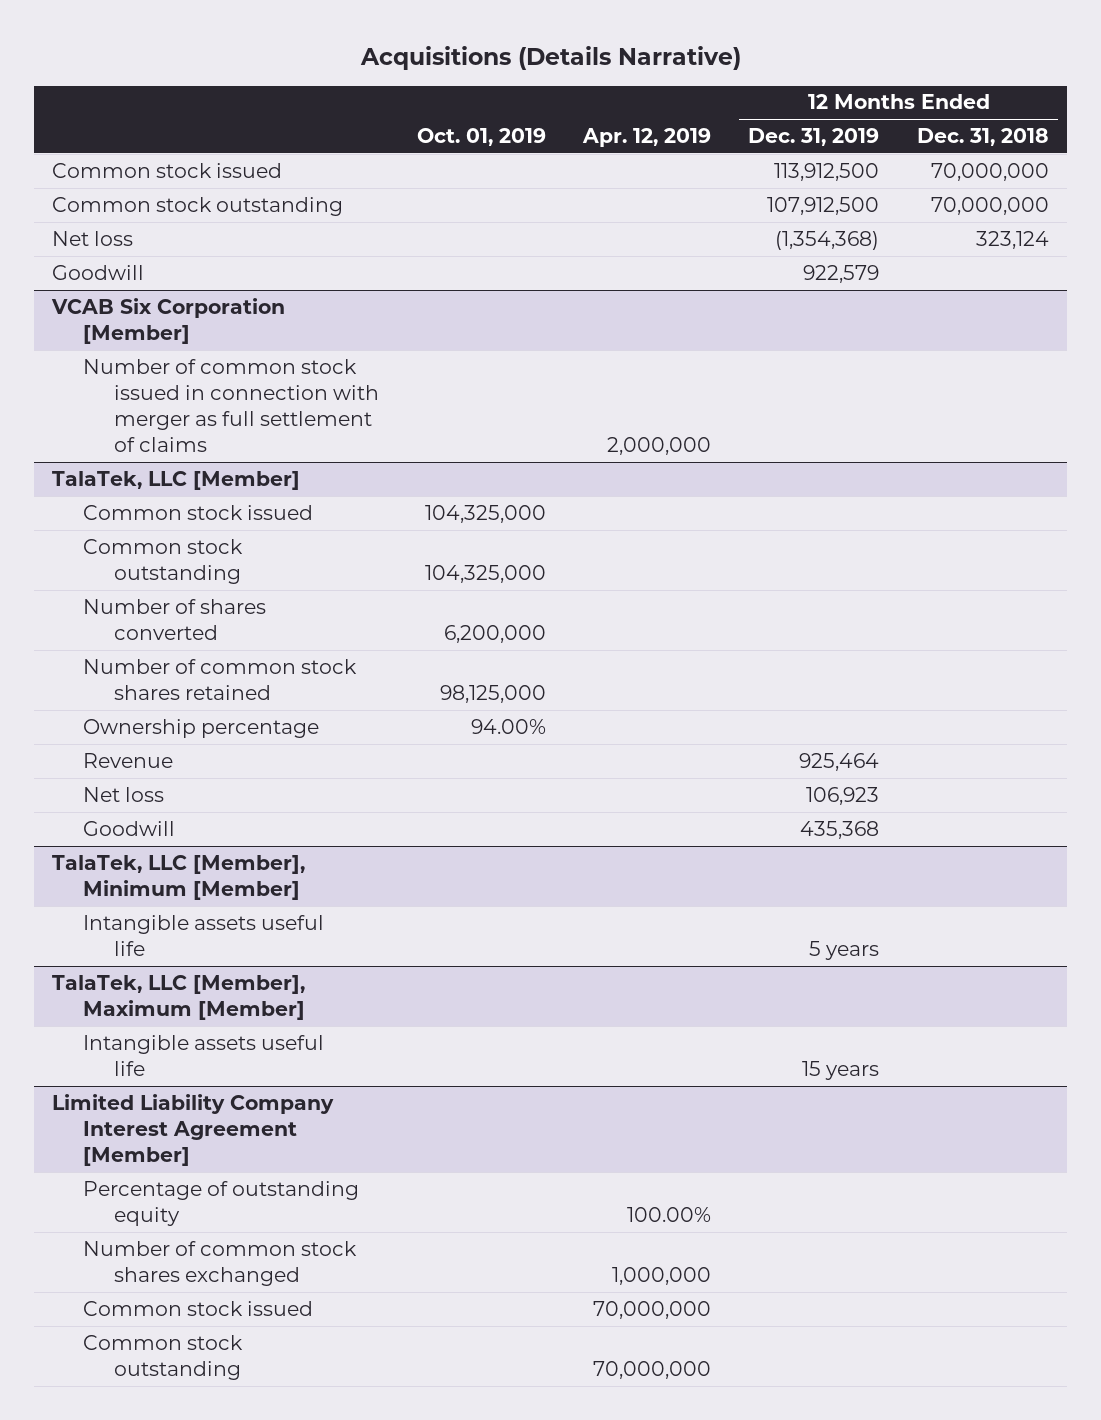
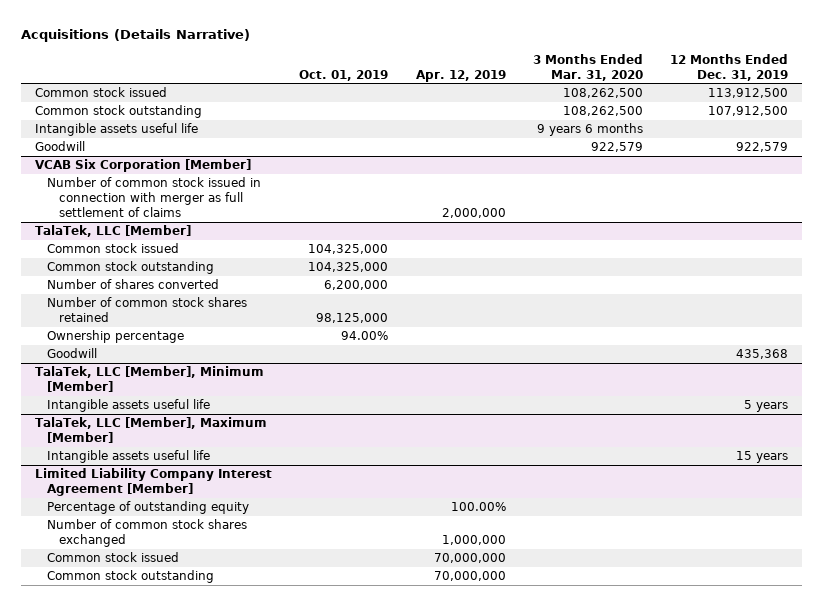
[916,127,1049,146] Dec. 31, 2018 -> none
none -> [532,53,643,81] 3 Months Ended Mar. 31, 2020
[52,230,134,246] Net loss -> none
none -> [35,123,199,137] Intangible assets useful life
[83,752,174,768] Revenue -> none
[83,786,165,802] Net loss -> none

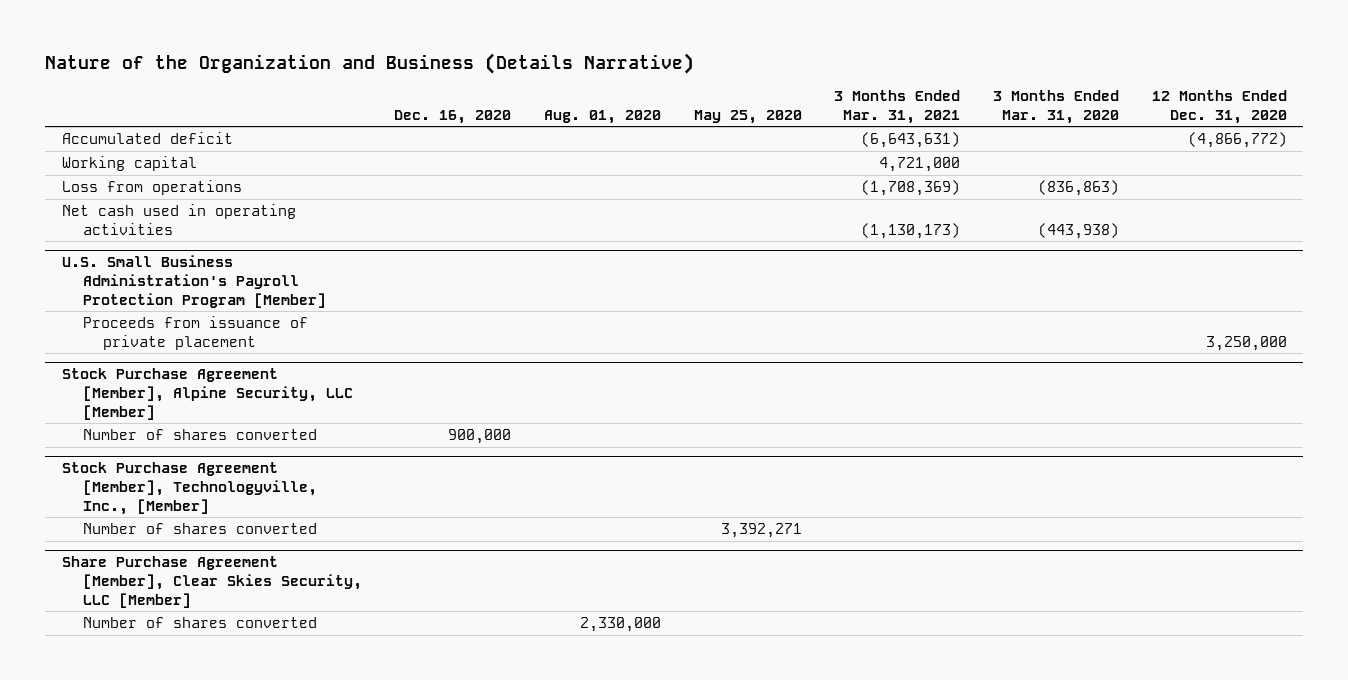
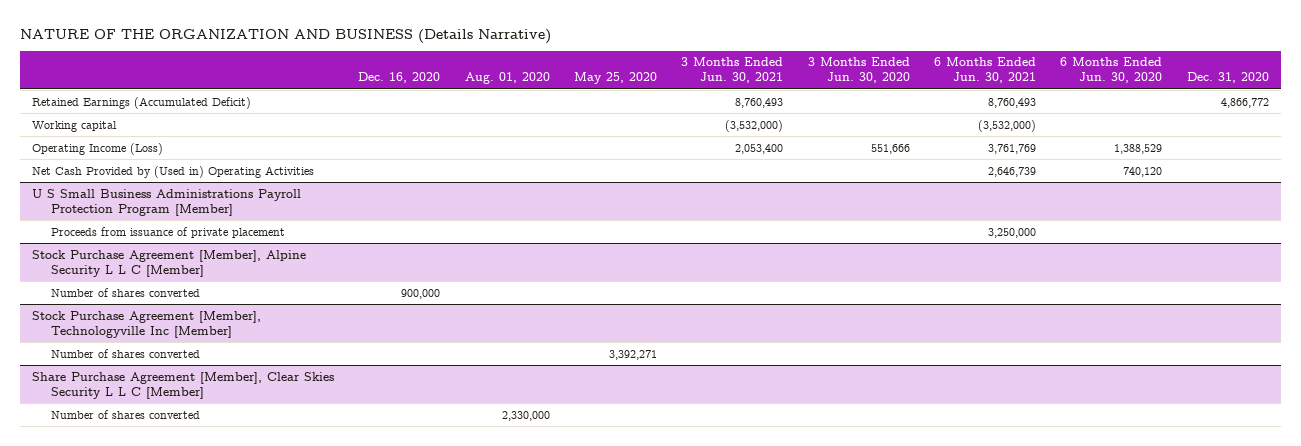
[45,52,695,74] Nature of the Organization and Business (Details Narrative) -> [19,28,551,44] NATURE OF THE ORGANIZATION AND BUSINESS (Details Narrative)
[834,90,961,124] 3 Months Ended Mar. 31, 2021 -> none
[992,90,1119,124] 3 Months Ended Mar. 31, 2020 -> none
[1151,90,1287,124] 12 Months Ended Dec. 31, 2020 -> none
none -> [681,57,784,84] 3 Months Ended Jun. 30, 2021
none -> [807,57,910,84] 3 Months Ended Jun. 30, 2020
none -> [933,57,1036,84] 6 Months Ended Jun. 30, 2021
none -> [1060,57,1163,84] 6 Months Ended Jun. 30, 2020
none -> [1186,72,1269,84] Dec. 31, 2020
[61,132,233,145] Accumulated deficit -> [32,96,252,109] Retained Earnings (Accumulated Deficit)
[61,180,242,196] Loss from operations -> [32,142,164,155] Operating Income (Loss)
[61,204,296,235] Net cash used in operating activities -> [32,165,315,178] Net Cash Provided by (Used in) Operating Activities
[61,255,326,308] U.S. Small Business Administration's Payroll Protection Program [Member] -> [32,188,302,216] U S Small Business Administrations Payroll Protection Program [Member]
[61,368,353,420] Stock Purchase Agreement [Member], Alpine Security, LLC [Member] -> [32,249,307,277] Stock Purchase Agreement [Member], Alpine Security L L C [Member]
[61,462,317,515] Stock Purchase Agreement [Member], Technologyville, Inc., [Member] -> [32,310,262,338] Stock Purchase Agreement [Member], Technologyville Inc [Member]
[61,556,362,608] Share Purchase Agreement [Member], Clear Skies Security, LLC [Member] -> [32,371,335,399] Share Purchase Agreement [Member], Clear Skies Security L L C [Member]

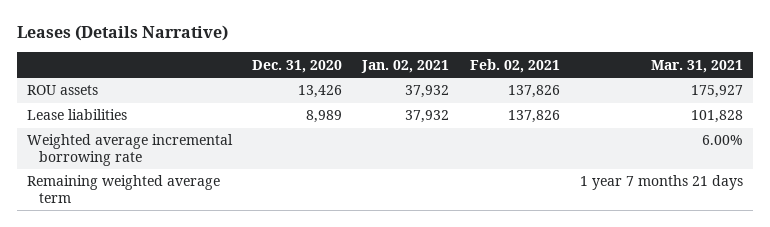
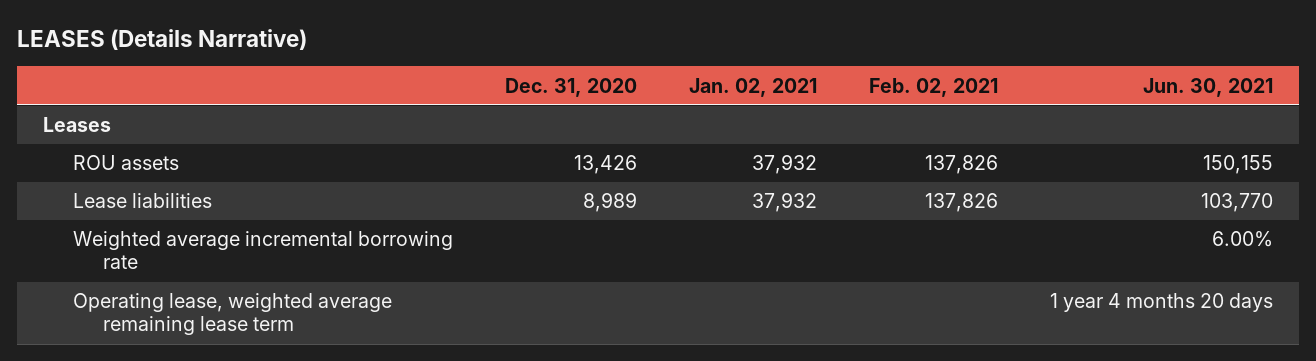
[16,25,228,42] Leases (Details Narrative) -> [16,28,307,50] LEASES (Details Narrative)
[650,59,743,73] Mar. 31, 2021 -> none
none -> [1143,77,1274,97] Jun. 30, 2021
none -> [42,117,111,133] Leases
[26,175,220,203] Remaining weighted average term -> [72,293,392,336] Operating lease, weighted average remaining lease term

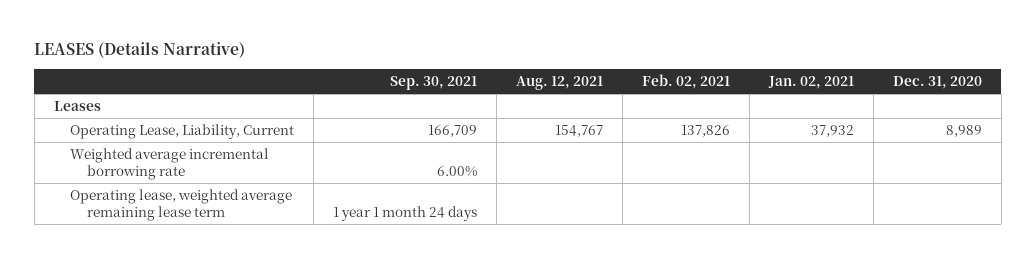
[1143,77,1274,97] Jun. 30, 2021 -> none
none -> [390,75,478,90] Sep. 30, 2021
none -> [516,75,604,90] Aug. 12, 2021
[72,155,179,171] ROU assets -> none
[72,193,212,209] Lease liabilities -> [70,124,295,140] Operating Lease, Liability, Current

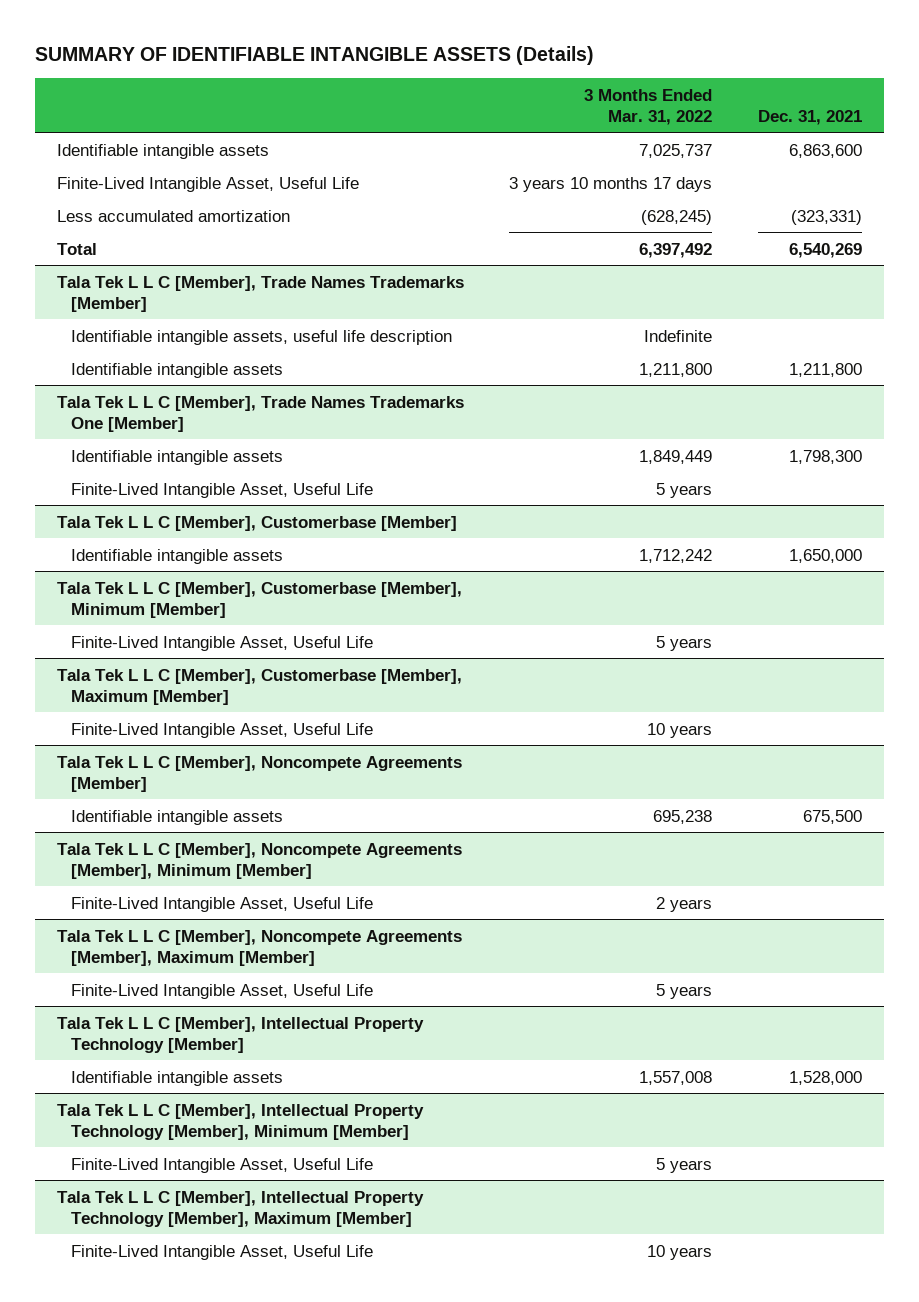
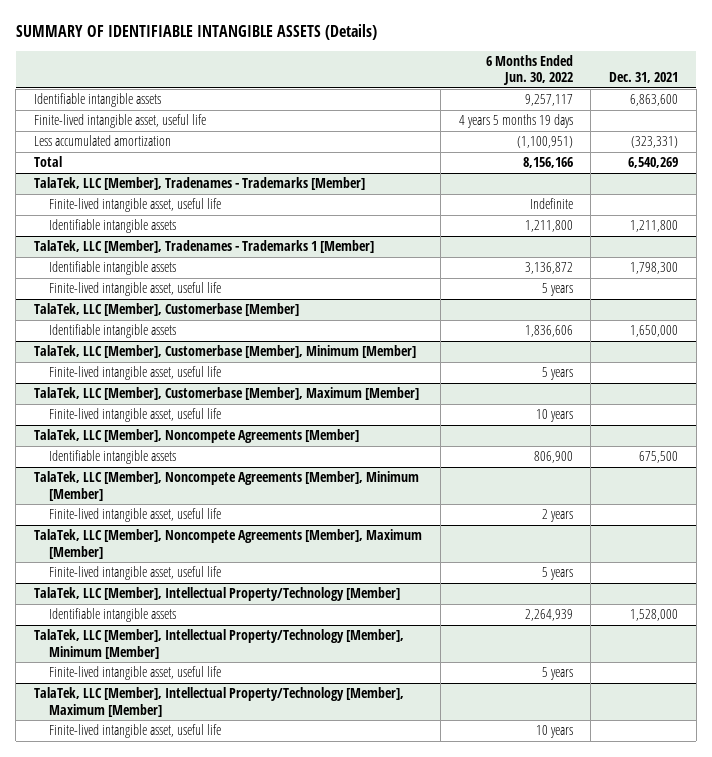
[584,88,713,125] 3 Months Ended Mar. 31, 2022 -> none
none -> [485,54,573,86] 6 Months Ended Jun. 30, 2022
[57,176,360,192] Finite-Lived Intangible Asset, Useful Life -> [34,114,207,129] Finite-lived intangible asset, useful life
[57,275,465,312] Tala Tek L L C [Member], Trade Names Trademarks [Member] -> [34,177,366,191] TalaTek, LLC [Member], Tradenames - Trademarks [Member]
[70,329,452,345] Identifiable intangible assets, useful life description -> [49,198,222,213] Finite-lived intangible asset, useful life
[57,395,465,432] Tala Tek L L C [Member], Trade Names Trademarks One [Member] -> [34,240,375,254] TalaTek, LLC [Member], Tradenames - Trademarks 1 [Member]
[70,482,373,498] Finite-Lived Intangible Asset, Useful Life -> [49,282,222,297] Finite-lived intangible asset, useful life
[57,515,458,531] Tala Tek L L C [Member], Customerbase [Member] -> [34,303,300,317] TalaTek, LLC [Member], Customerbase [Member]
[57,581,463,618] Tala Tek L L C [Member], Customerbase [Member], Minimum [Member] -> none
[70,635,373,651] Finite-Lived Intangible Asset, Useful Life -> none
[57,668,463,705] Tala Tek L L C [Member], Customerbase [Member], Maximum [Member] -> none
[70,722,373,738] Finite-Lived Intangible Asset, Useful Life -> none
none -> [34,345,417,359] TalaTek, LLC [Member], Customerbase [Member], Minimum [Member]
none -> [49,366,222,381] Finite-lived intangible asset, useful life
none -> [34,387,420,401] TalaTek, LLC [Member], Customerbase [Member], Maximum [Member]
none -> [49,408,222,423] Finite-lived intangible asset, useful life
[57,755,463,792] Tala Tek L L C [Member], Noncompete Agreements [Member] -> [34,429,360,444] TalaTek, LLC [Member], Noncompete Agreements [Member]
[57,842,463,879] Tala Tek L L C [Member], Noncompete Agreements [Member], Minimum [Member] -> none
[70,896,373,912] Finite-Lived Intangible Asset, Useful Life -> none
[57,929,463,966] Tala Tek L L C [Member], Noncompete Agreements [Member], Maximum [Member] -> none
[70,983,373,999] Finite-Lived Intangible Asset, Useful Life -> none
none -> [34,471,420,501] TalaTek, LLC [Member], Noncompete Agreements [Member], Minimum [Member]
none -> [49,508,222,523] Finite-lived intangible asset, useful life
none -> [34,529,423,559] TalaTek, LLC [Member], Noncompete Agreements [Member], Maximum [Member]
none -> [49,566,222,581] Finite-lived intangible asset, useful life
[57,1016,425,1053] Tala Tek L L C [Member], Intellectual Property Technology [Member] -> [34,587,401,602] TalaTek, LLC [Member], Intellectual Property/Technology [Member]
[57,1103,425,1140] Tala Tek L L C [Member], Intellectual Property Technology [Member], Minimum [Member] -> none
[70,1157,373,1173] Finite-Lived Intangible Asset, Useful Life -> none
[57,1190,425,1227] Tala Tek L L C [Member], Intellectual Property Technology [Member], Maximum [Member] -> none
[70,1244,373,1260] Finite-Lived Intangible Asset, Useful Life -> none
none -> [34,629,405,659] TalaTek, LLC [Member], Intellectual Property/Technology [Member], Minimum [Member]
none -> [49,666,222,681] Finite-lived intangible asset, useful life
none -> [34,687,405,717] TalaTek, LLC [Member], Intellectual Property/Technology [Member], Maximum [Member]
none -> [49,724,222,739] Finite-lived intangible asset, useful life

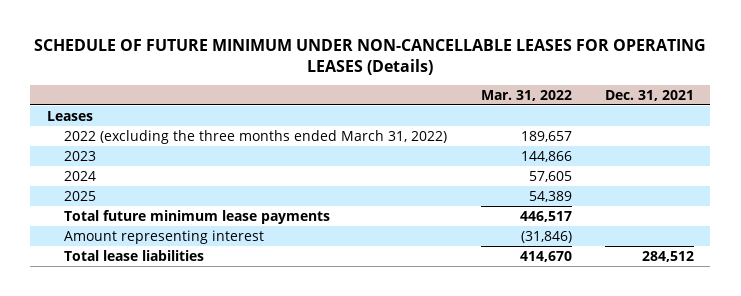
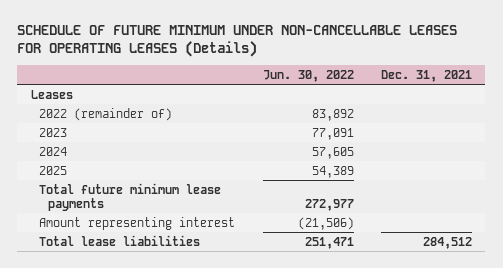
[480,89,572,101] Mar. 31, 2022 -> none
none -> [262,69,354,82] Jun. 30, 2022
[64,129,448,144] 2022 (excluding the three months ended March 31, 2022) -> [39,107,173,121] 2022 (remainder of)

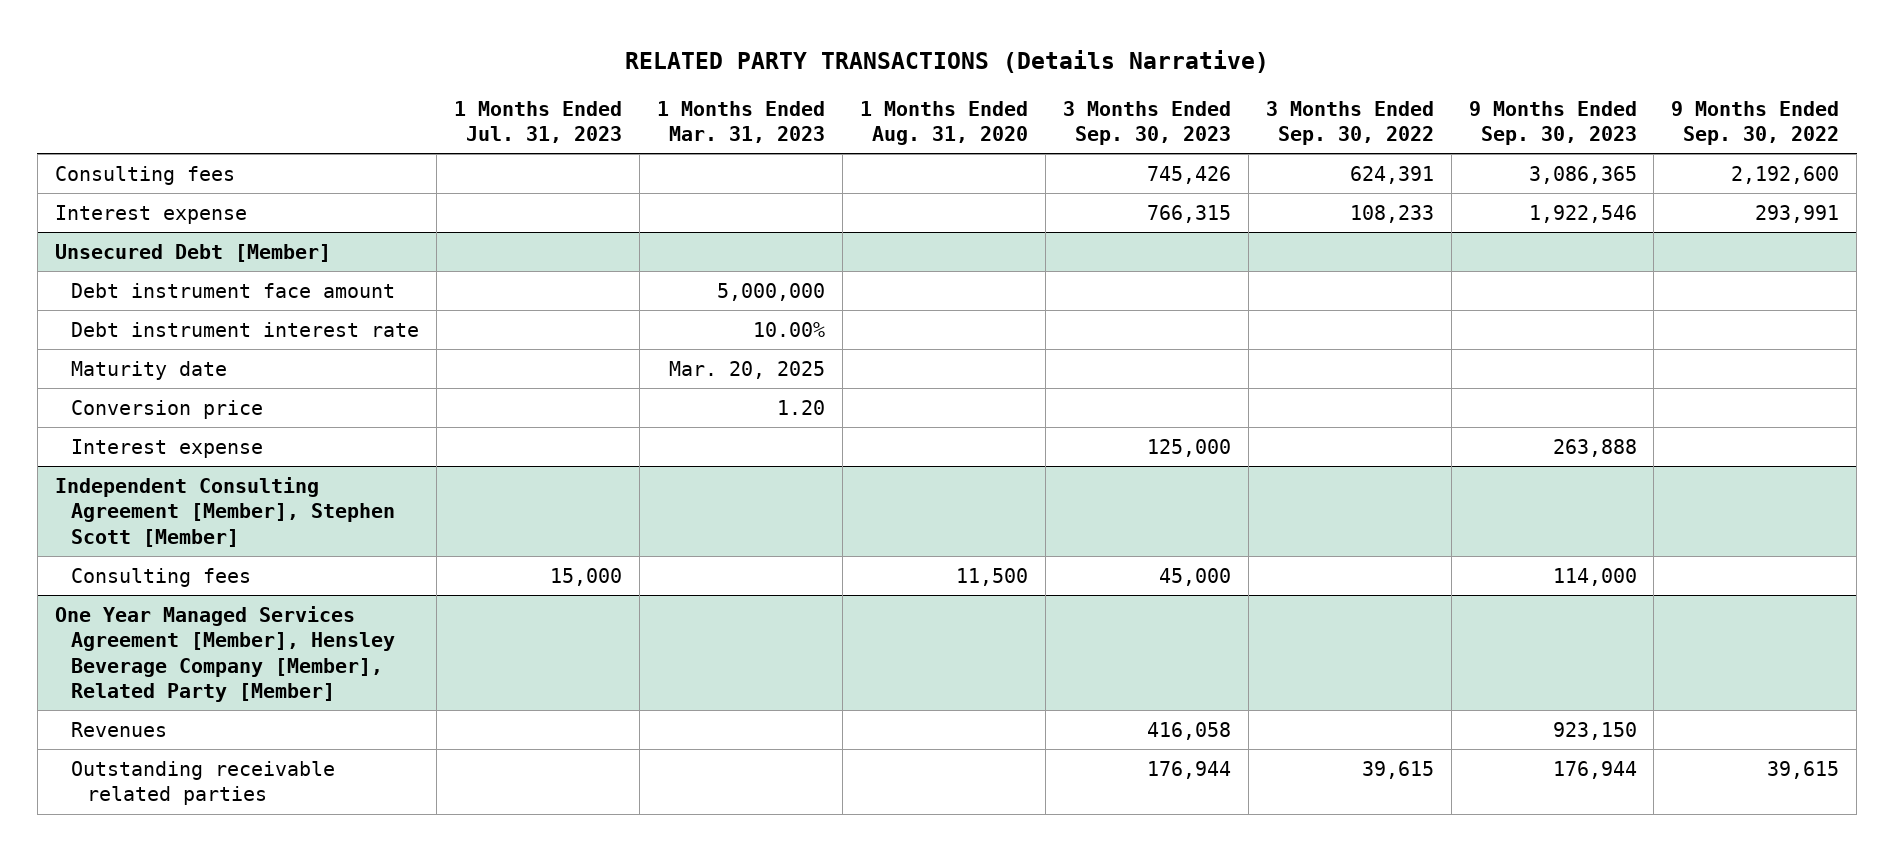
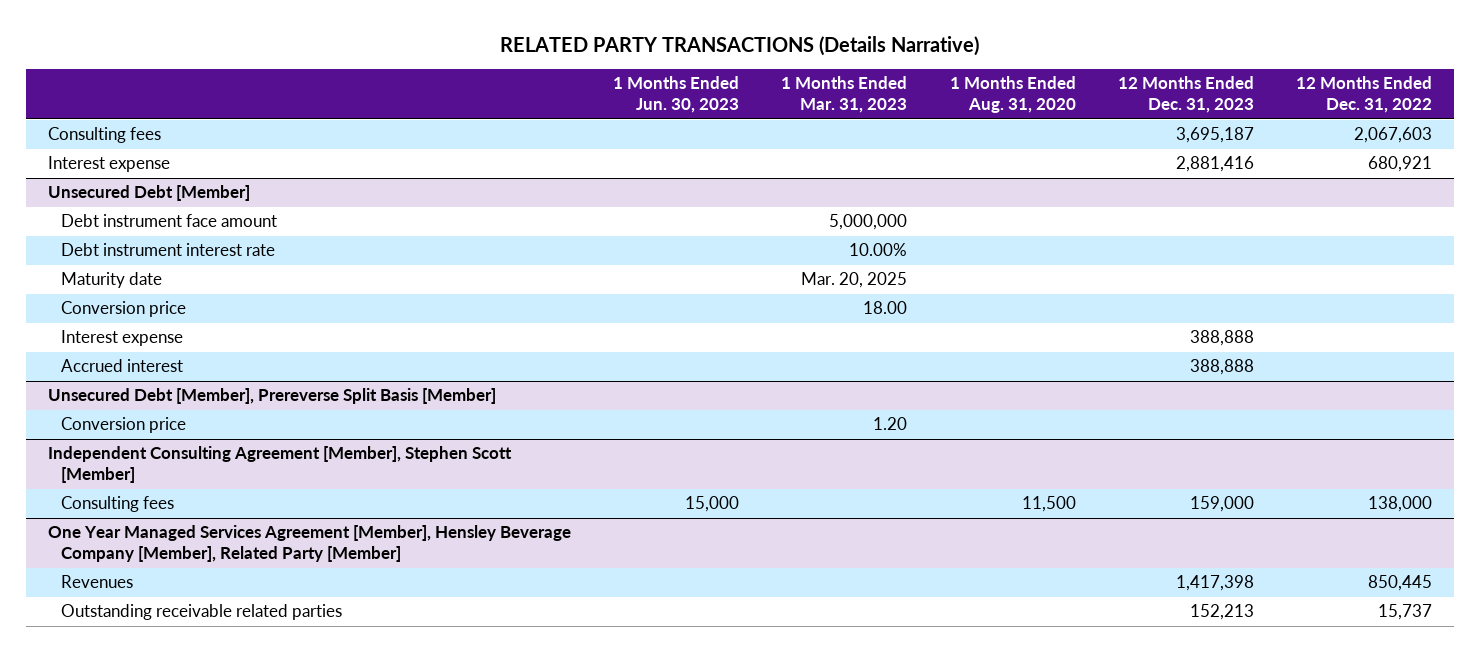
[453,100,622,144] 1 Months Ended Jul. 31, 2023 -> none
[1062,100,1231,146] 3 Months Ended Sep. 30, 2023 -> none
[1265,100,1434,146] 3 Months Ended Sep. 30, 2022 -> none
[1468,100,1637,146] 9 Months Ended Sep. 30, 2023 -> none
[1671,100,1840,146] 9 Months Ended Sep. 30, 2022 -> none
none -> [612,76,739,114] 1 Months Ended Jun. 30, 2023
none -> [1118,76,1255,114] 12 Months Ended Dec. 31, 2023
none -> [1296,76,1433,114] 12 Months Ended Dec. 31, 2022
[776,399,825,415] 1.20 -> [863,301,908,315] 18.00
none -> [60,359,183,373] Accrued interest
none -> [47,388,496,405] Unsecured Debt [Member], Prereverse Split Basis [Member]
none -> [60,417,186,434] Conversion price

